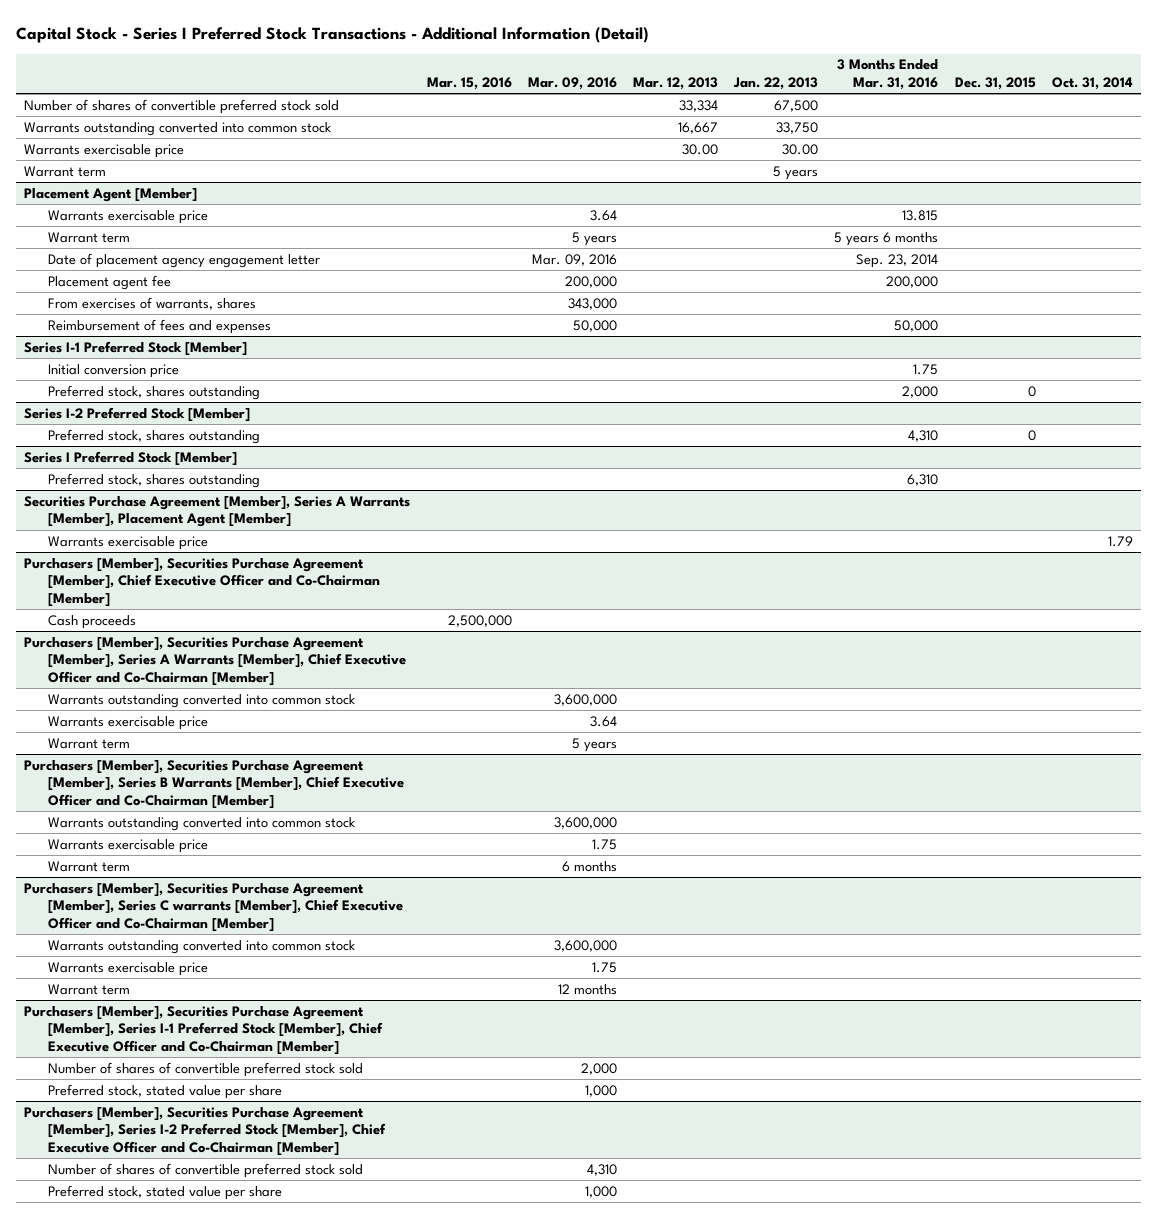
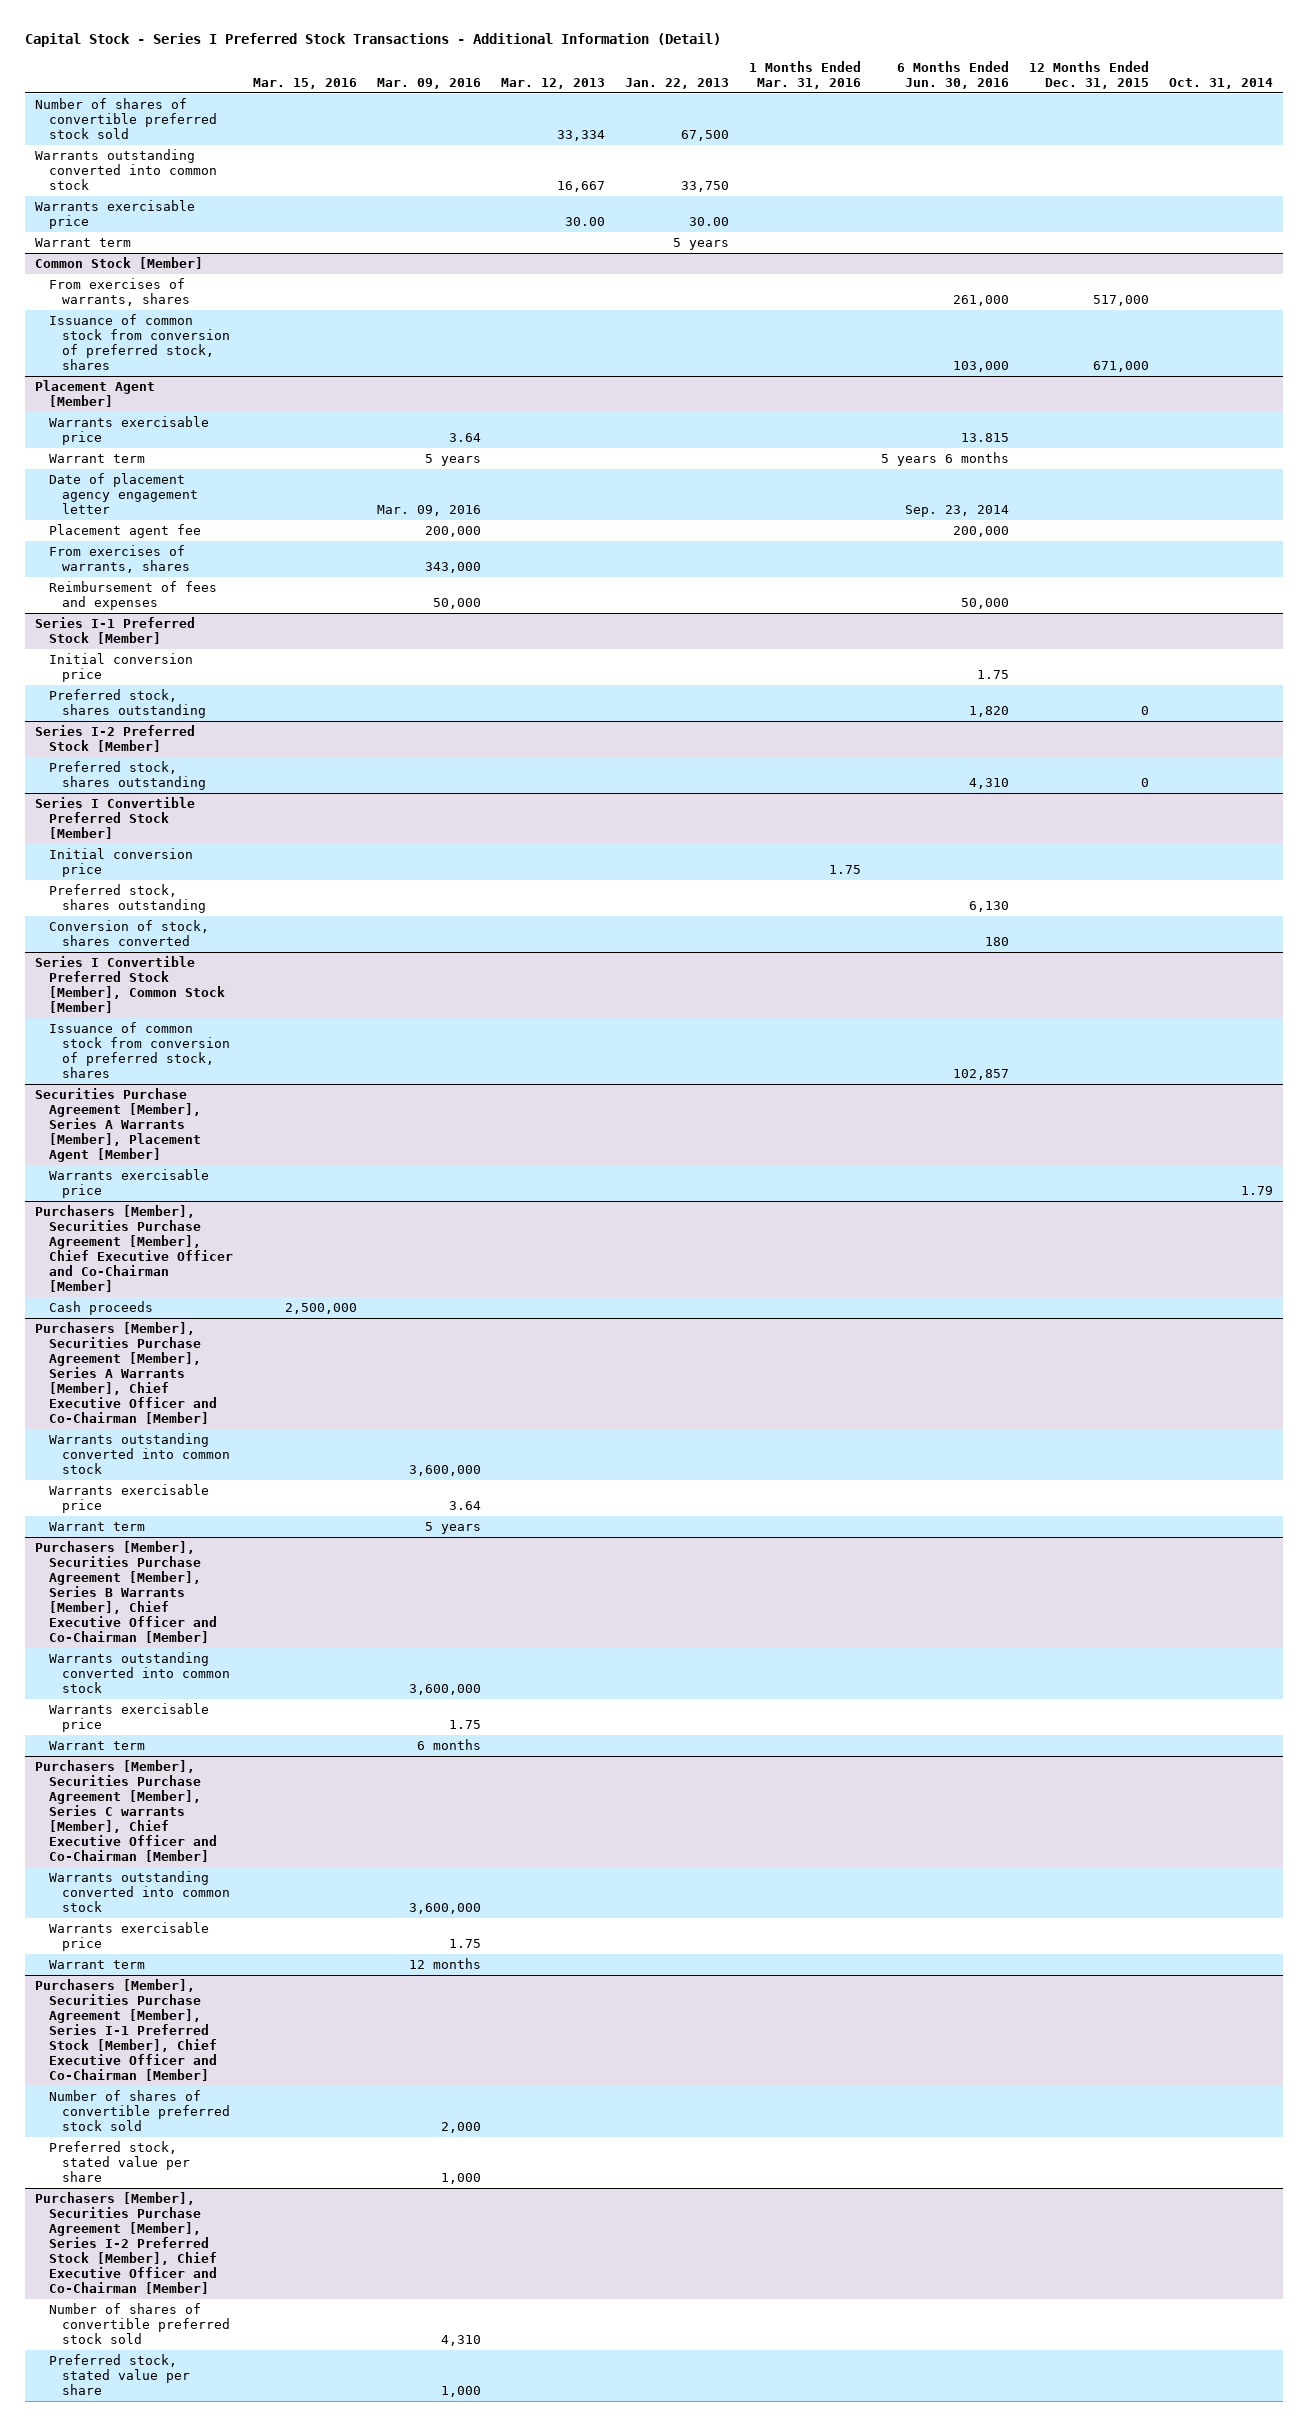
[837,59,939,91] 3 Months Ended Mar. 31, 2016 -> none
[954,77,1036,91] Dec. 31, 2015 -> none
none -> [749,60,862,89] 1 Months Ended Mar. 31, 2016
none -> [897,60,1010,89] 6 Months Ended Jun. 30, 2016
none -> [1029,60,1150,89] 12 Months Ended Dec. 31, 2015
none -> [35,256,204,269] Common Stock [Member]
none -> [48,277,191,307] From exercises of warrants, shares
none -> [48,313,231,371] Issuance of common stock from conversion of preferred stock, shares
[24,450,238,466] Series I Preferred Stock [Member] -> [35,796,196,840] Series I Convertible Preferred Stock [Member]
none -> [48,847,193,878] Initial conversion price
none -> [48,919,209,947] Conversion of stock, shares converted
none -> [35,955,225,1014] Series I Convertible Preferred Stock [Member], Common Stock [Member]
none -> [48,1021,231,1079] Issuance of common stock from conversion of preferred stock, shares

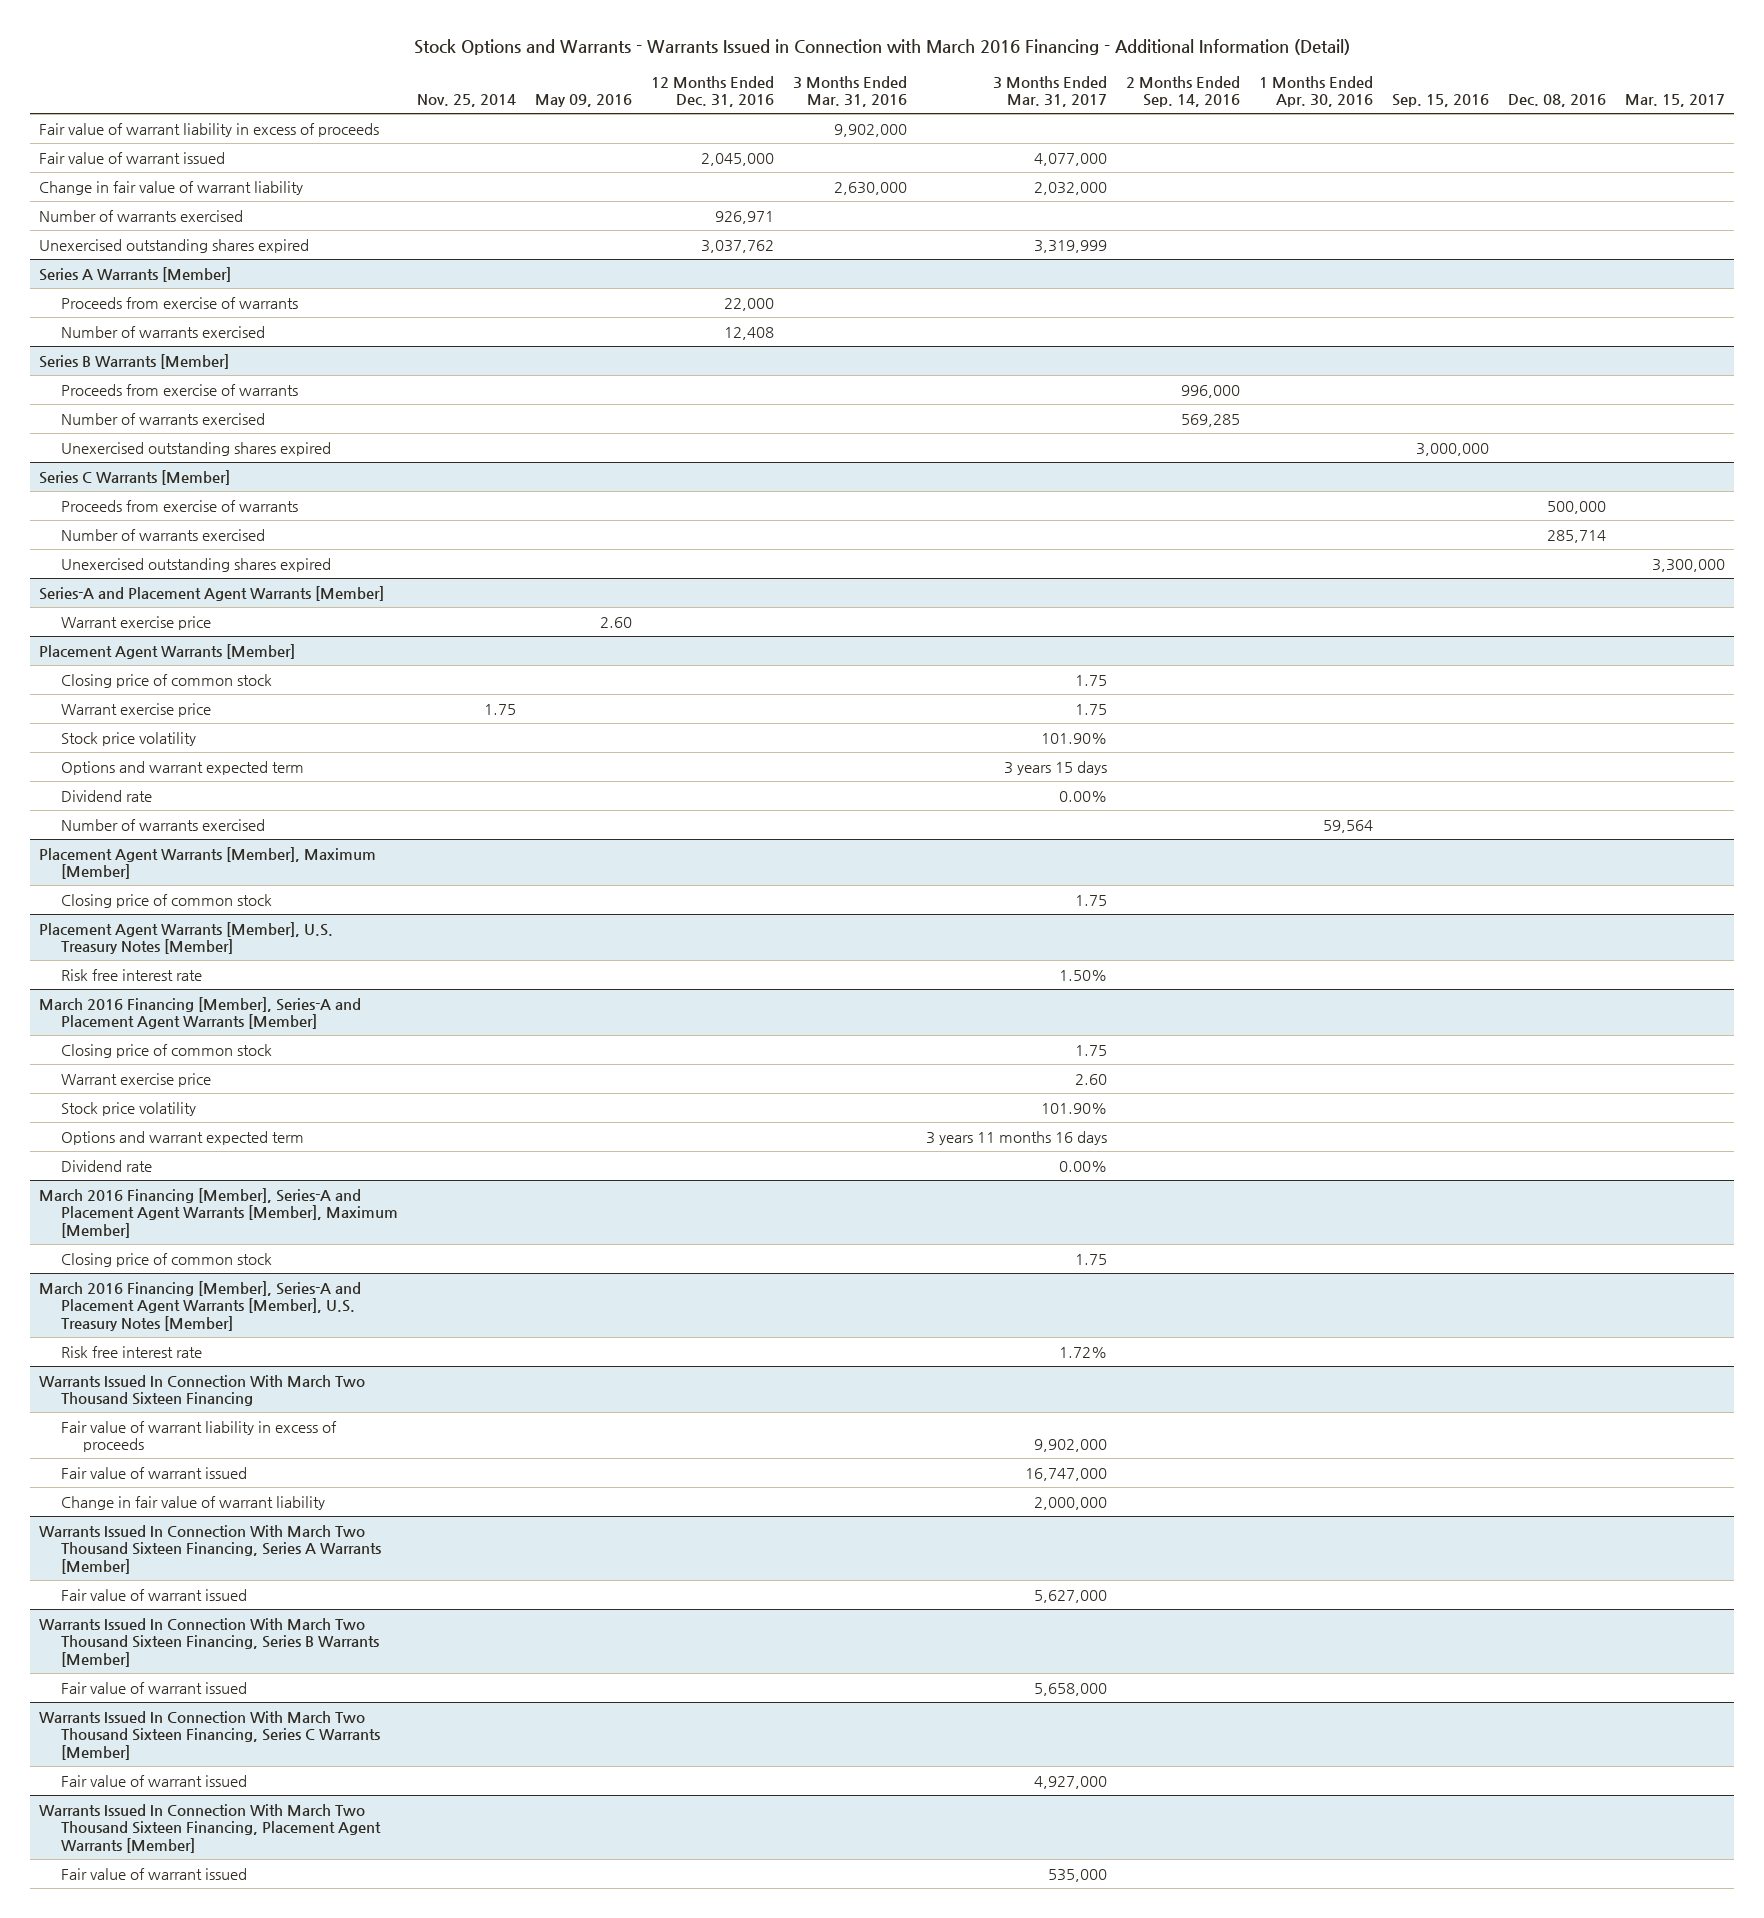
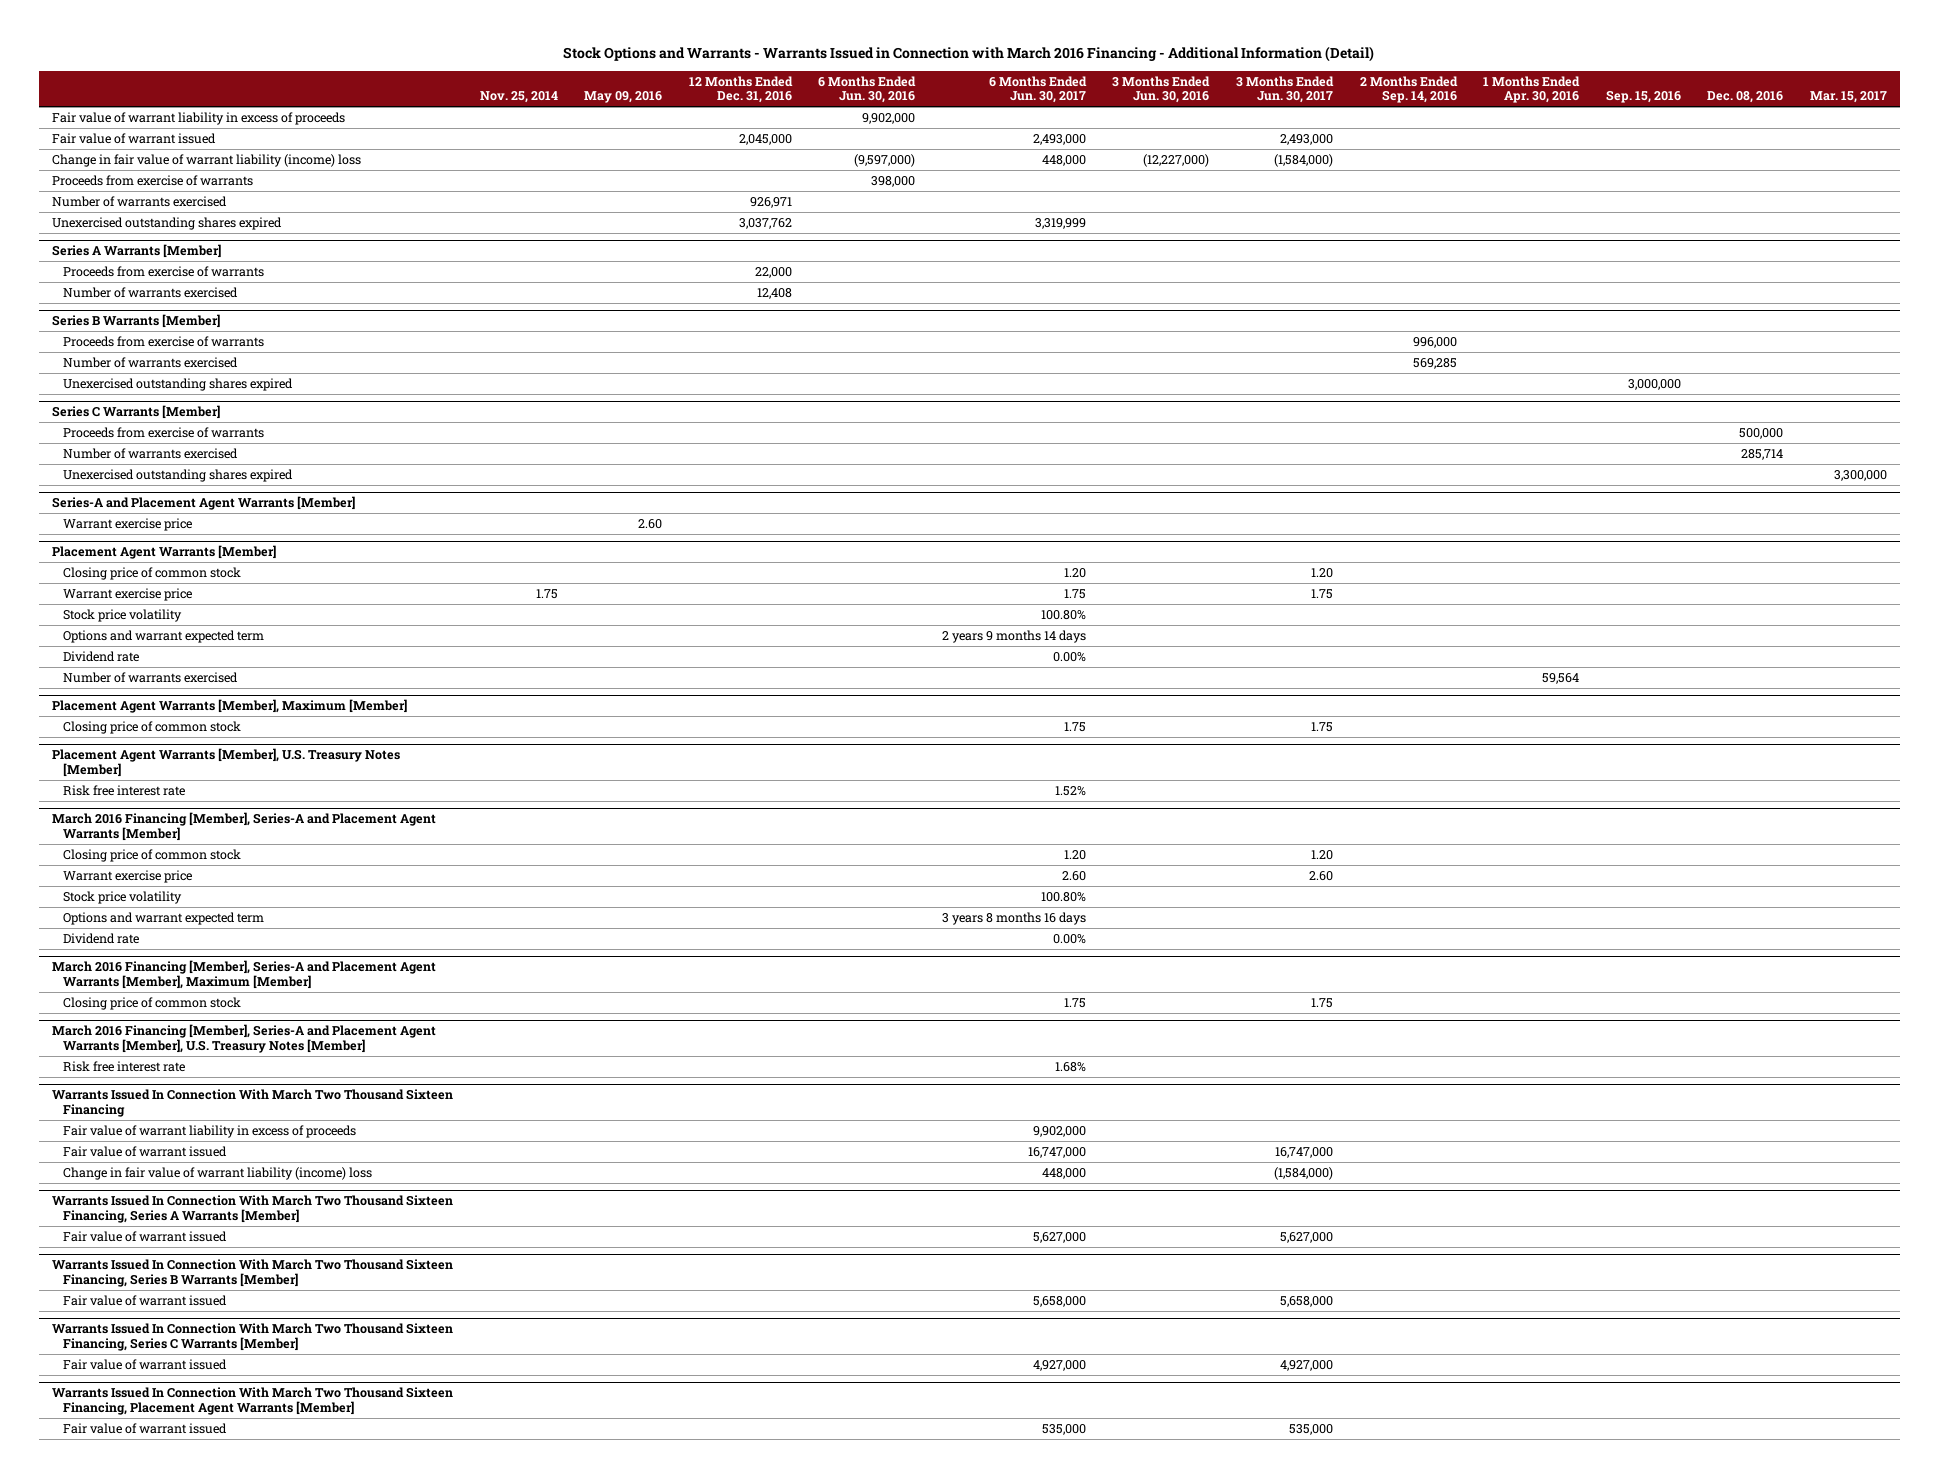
[792,75,907,108] 3 Months Ended Mar. 31, 2016 -> none
[992,75,1107,108] 3 Months Ended Mar. 31, 2017 -> none
none -> [818,75,917,104] 6 Months Ended Jun. 30, 2016
none -> [988,75,1087,104] 6 Months Ended Jun. 30, 2017
none -> [1112,75,1211,104] 3 Months Ended Jun. 30, 2016
none -> [1235,75,1334,104] 3 Months Ended Jun. 30, 2017
[39,180,304,195] Change in fair value of warrant liability -> [52,154,362,168] Change in fair value of warrant liability (income) loss
none -> [52,175,254,187] Proceeds from exercise of warrants
[60,1495,325,1510] Change in fair value of warrant liability -> [62,1167,372,1181] Change in fair value of warrant liability (income) loss

